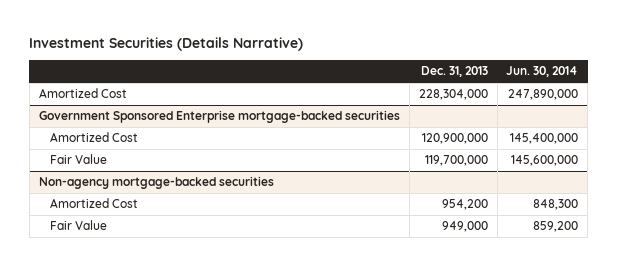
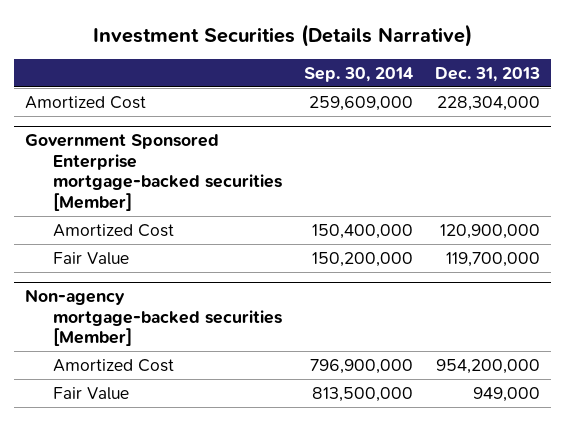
[506,66,579,78] Jun. 30, 2014 -> none
none -> [304,66,414,82] Sep. 30, 2014
[38,110,400,124] Government Sponsored Enterprise mortgage-backed securities -> [25,134,282,211] Government Sponsored Enterprise mortgage-backed securities [Member]
[38,176,274,190] Non-agency mortgage-backed securities -> [25,289,282,347] Non-agency mortgage-backed securities [Member]
[441,199,488,211] 954,200 -> [436,358,541,374] 954,200,000

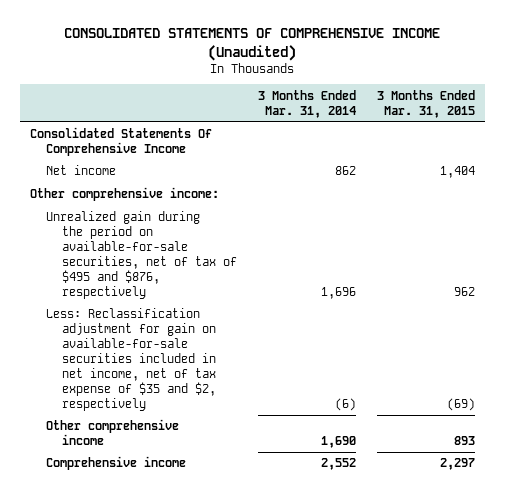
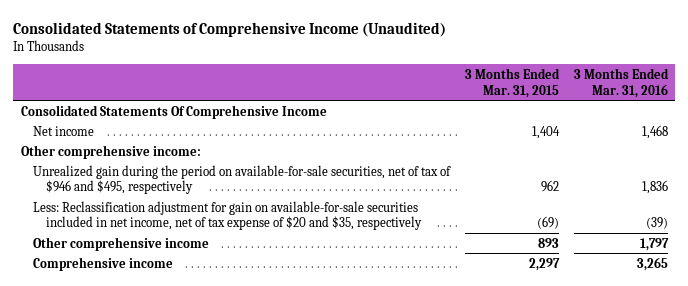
[64,28,441,61] CONSOLIDATED STATEMENTS OF COMPREHENSIVE INCOME (Unaudited) -> [13,21,447,37] Consolidated Statements of Comprehensive Income (Unaudited)
[257,89,356,118] 3 Months Ended Mar. 31, 2014 -> none
none -> [573,67,669,98] 3 Months Ended Mar. 31, 2016
[45,211,237,299] Unrealized gain during the period on available-for-sale securities, net of tax of $495 and $876, respectively -> [33,164,452,195] Unrealized gain during the period on available-for-sale securities, net of tax of $946 and $495, respectively
[45,308,216,411] Less: Reclassification adjustment for gain on available-for-sale securities included in net income, net of tax expense of $35 and $2, respectively -> [33,200,423,231] Less: Reclassification adjustment for gain on available-for-sale securities included in net income, net of tax expense of $20 and $35, respectively

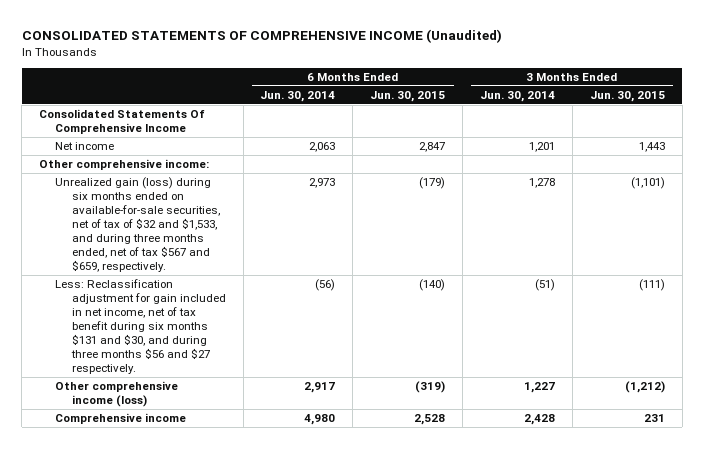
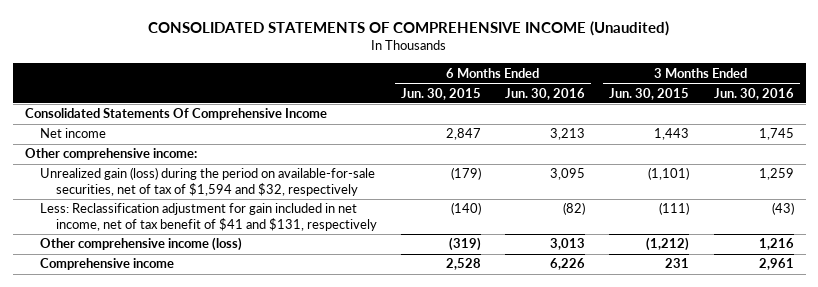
[260,91,336,103] Jun. 30, 2014 -> none
[480,91,556,103] Jun. 30, 2014 -> none
none -> [505,87,586,100] Jun. 30, 2016
none -> [713,87,794,100] Jun. 30, 2016
[55,177,220,273] Unrealized gain (loss) during six months ended on available-for-sale securities, net of tax of $32 and $1,533, and during three months ended, net of tax $567 and $659, respectively. -> [40,167,376,197] Unrealized gain (loss) during the period on available-for-sale securities, net of tax of $1,594 and $32, respectively
[55,279,226,375] Less: Reclassification adjustment for gain included in net income, net of tax benefit during six months $131 and $30, and during three months $56 and $27 respectively. -> [40,203,377,232] Less: Reclassification adjustment for gain included in net income, net of tax benefit of $41 and $131, respectively

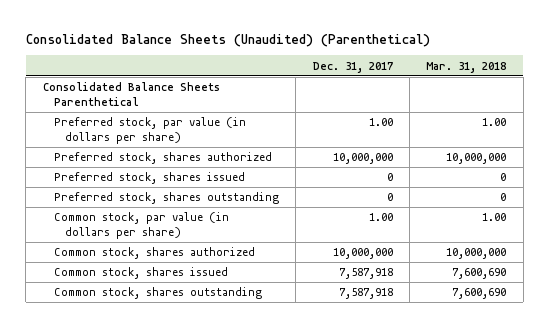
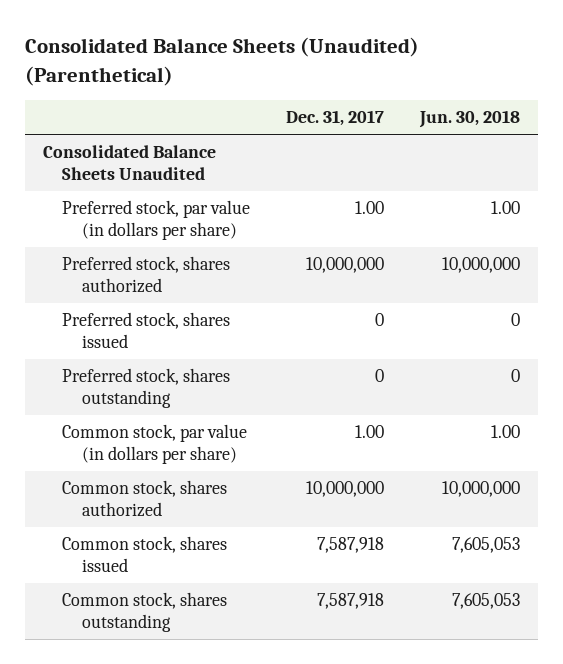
[426,61,507,73] Mar. 31, 2018 -> none
none -> [419,110,521,129] Jun. 30, 2018
[42,82,220,106] Consolidated Balance Sheets Parenthetical -> [43,145,217,181] Consolidated Balance Sheets Unaudited

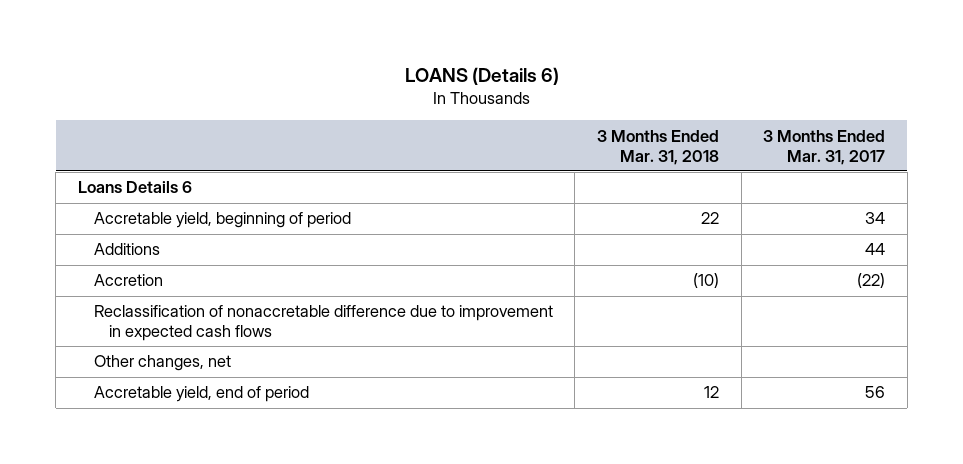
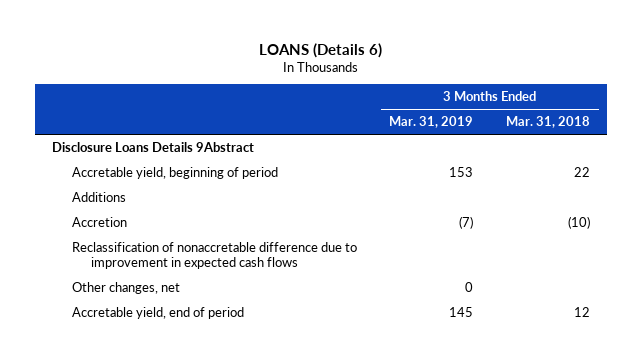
[763,129,886,165] 3 Months Ended Mar. 31, 2017 -> none
none -> [389,116,474,129] Mar. 31, 2019
[78,181,193,194] Loans Details 6 -> [51,142,254,153] Disclosure Loans Details 9Abstract

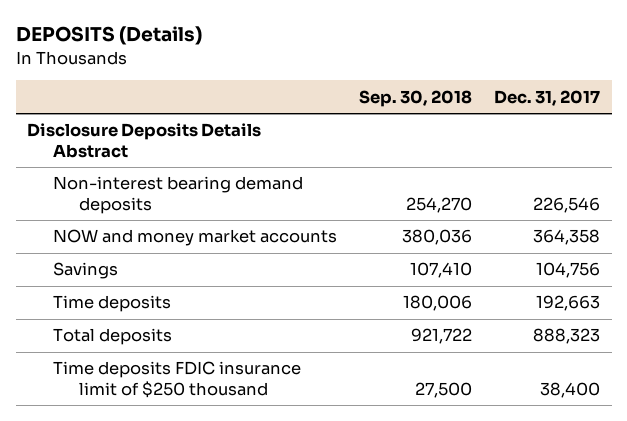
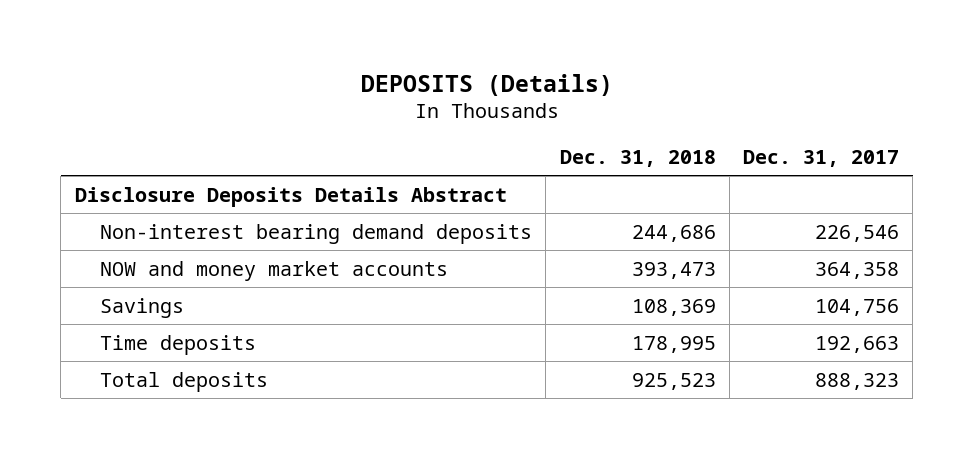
[359,89,473,107] Sep. 30, 2018 -> none
none -> [559,149,716,167] Dec. 31, 2018
[53,361,302,398] Time deposits FDIC insurance limit of $250 thousand -> none

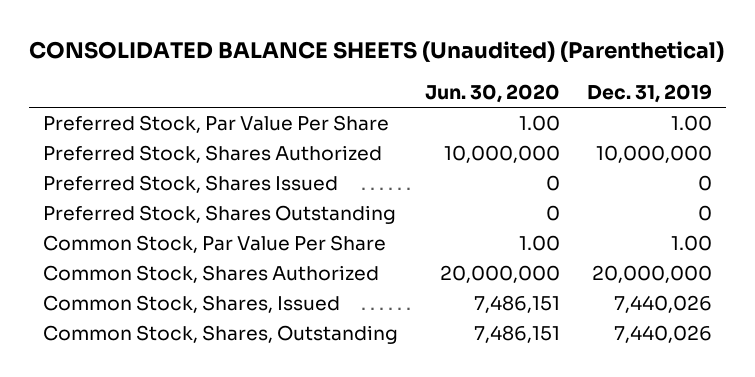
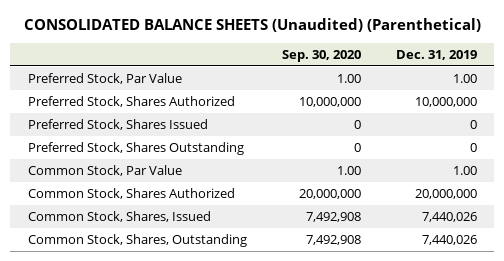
[424,84,560,104] Jun. 30, 2020 -> none
none -> [281,49,361,62] Sep. 30, 2020
[42,114,389,133] Preferred Stock, Par Value Per Share -> [27,73,182,85] Preferred Stock, Par Value
[42,234,386,253] Common Stock, Par Value Per Share -> [27,165,182,177] Common Stock, Par Value

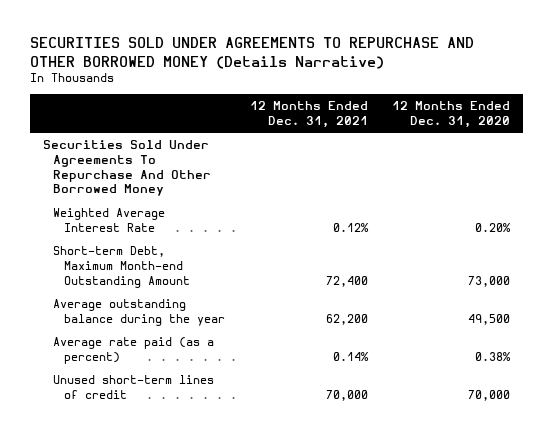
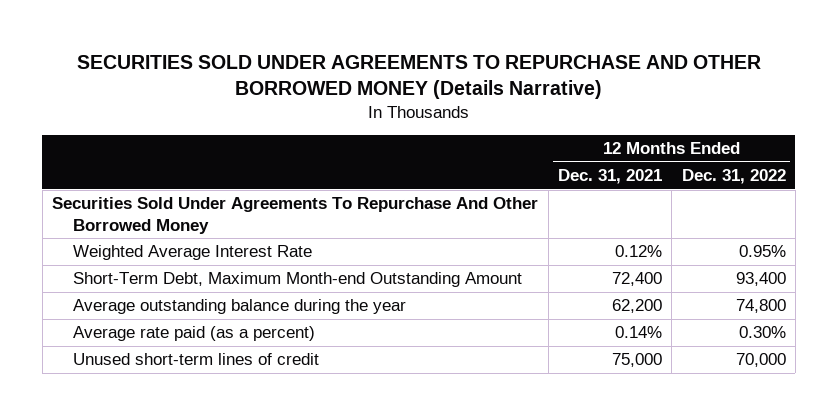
[392,101,511,128] 12 Months Ended Dec. 31, 2020 -> none
none -> [681,169,786,185] Dec. 31, 2022
[53,246,190,288] Short-term Debt, Maximum Month-end Outstanding Amount -> [73,272,523,288] Short-Term Debt, Maximum Month-end Outstanding Amount
[325,389,368,401] 70,000 -> [611,353,662,368] 75,000

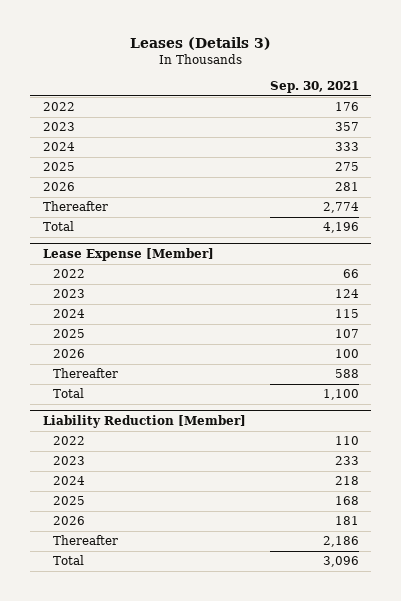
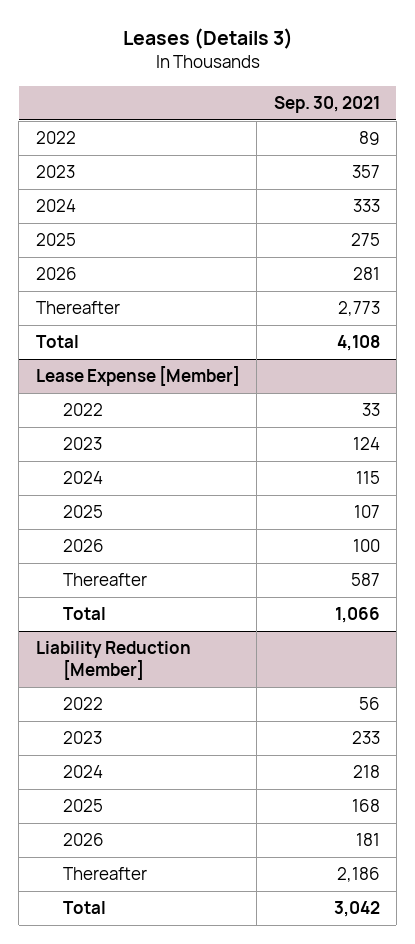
[334,102,359,112] 176 -> [358,131,380,146] 89
[322,202,359,214] 2,774 -> [337,301,380,317] 2,773
[322,222,359,234] 4,196 -> [336,335,380,352] 4,108
[342,269,359,279] 66 -> [361,403,380,417] 33
[334,369,359,379] 588 -> [350,573,380,587] 587
[322,389,359,401] 1,100 -> [334,607,380,624] 1,066
[334,436,359,446] 110 -> [358,697,380,711] 56
[322,556,359,568] 3,096 -> [333,901,380,918] 3,042

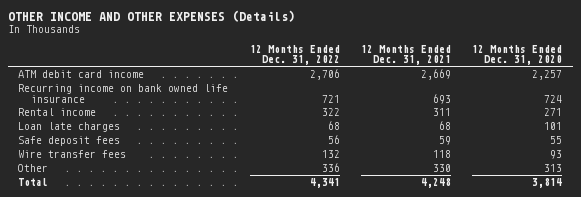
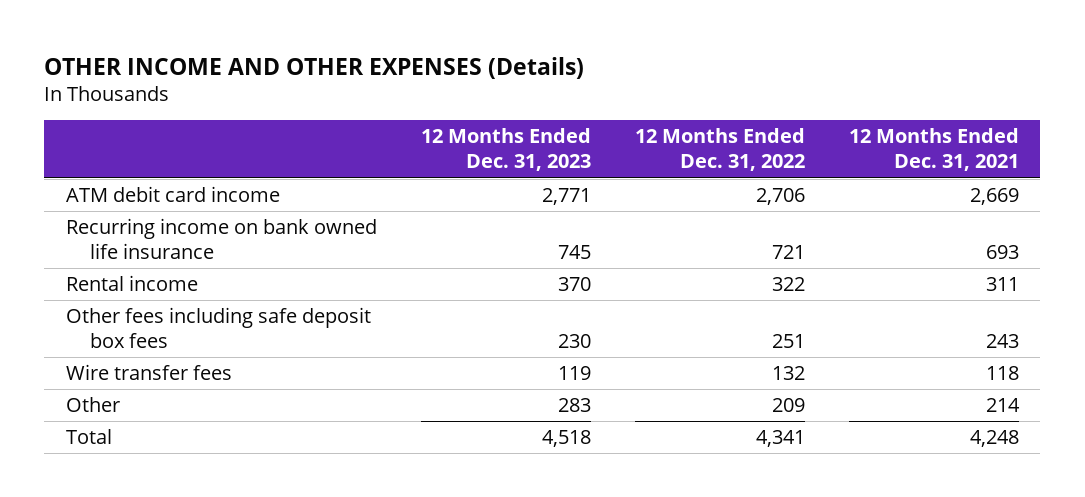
[472,44,563,66] 12 Months Ended Dec. 31, 2020 -> none
none -> [420,128,591,172] 12 Months Ended Dec. 31, 2023
[18,121,121,132] Loan late charges -> none
[18,135,121,146] Safe deposit fees -> [66,307,372,349] Other fees including safe deposit box fees
[327,134,340,144] 56 -> [771,334,805,349] 251
[439,135,452,145] 59 -> [985,334,1019,349] 243
[321,162,340,172] 336 -> [771,398,805,413] 209
[433,163,452,172] 330 -> [985,398,1020,413] 214

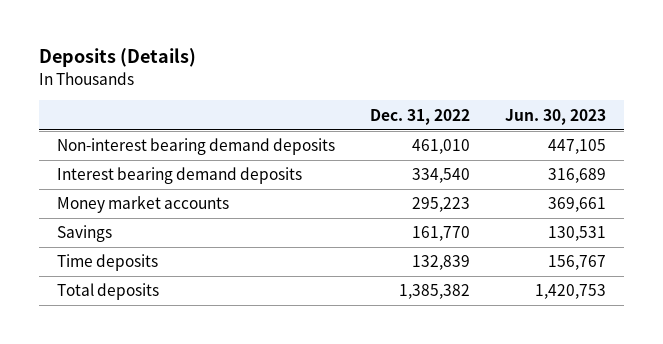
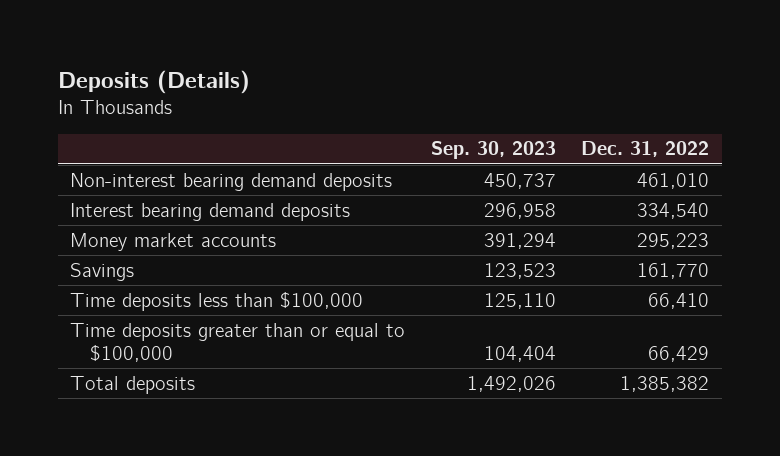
[505,108,607,125] Jun. 30, 2023 -> none
none -> [430,141,556,160] Sep. 30, 2023
[56,254,158,272] Time deposits -> none
none -> [70,291,364,311] Time deposits less than $100,000
none -> [70,322,406,362] Time deposits greater than or equal to $100,000

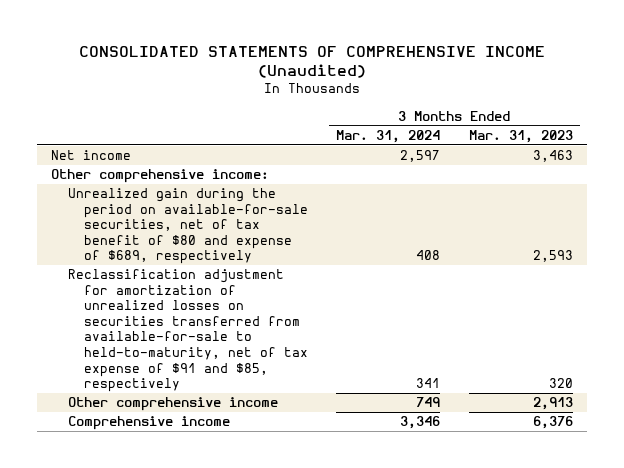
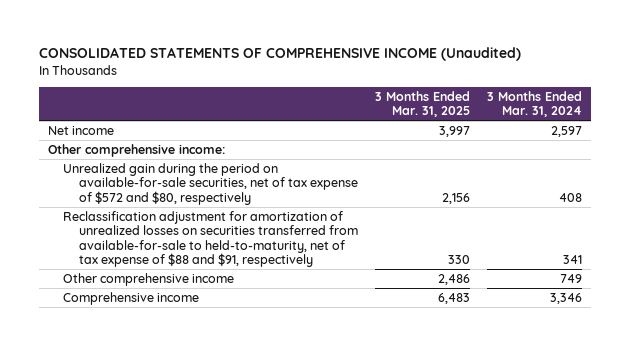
[468,129,573,143] Mar. 31, 2023 -> none
none -> [375,90,471,118] 3 Months Ended Mar. 31, 2025
[67,188,309,265] Unrealized gain during the period on available-for-sale securities, net of tax benefit of $80 and expense of $689, respectively -> [63,162,358,205] Unrealized gain during the period on available-for-sale securities, net of tax expense of $572 and $80, respectively
[67,269,309,393] Reclassification adjustment for amortization of unrealized losses on securities transferred from available-for-sale to held-to-maturity, net of tax expense of $91 and $85, respectively -> [63,210,358,267] Reclassification adjustment for amortization of unrealized losses on securities transferred from available-for-sale to held-to-maturity, net of tax expense of $88 and $91, respectively

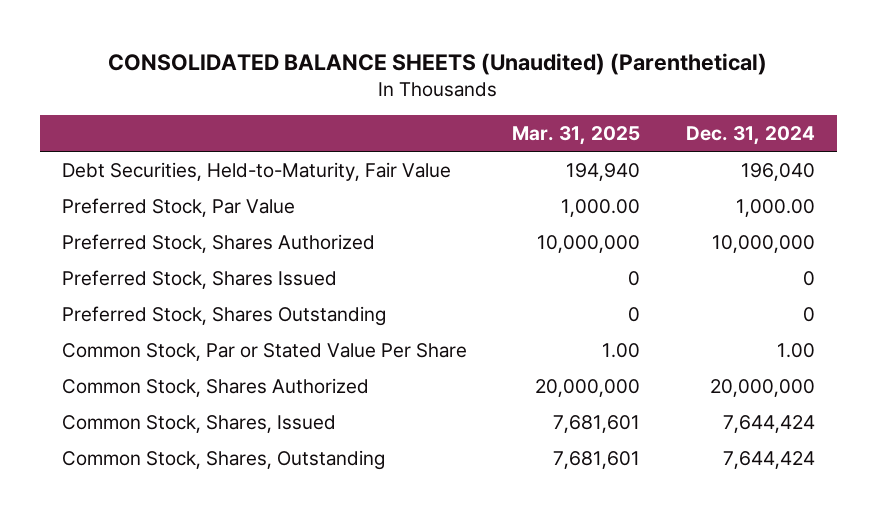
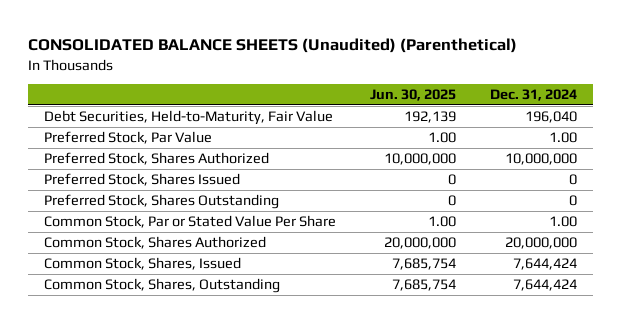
[512,125,641,145] Mar. 31, 2025 -> none
none -> [370,89,457,102] Jun. 30, 2025
[735,198,815,217] 1,000.00 -> [548,132,577,144] 1.00

